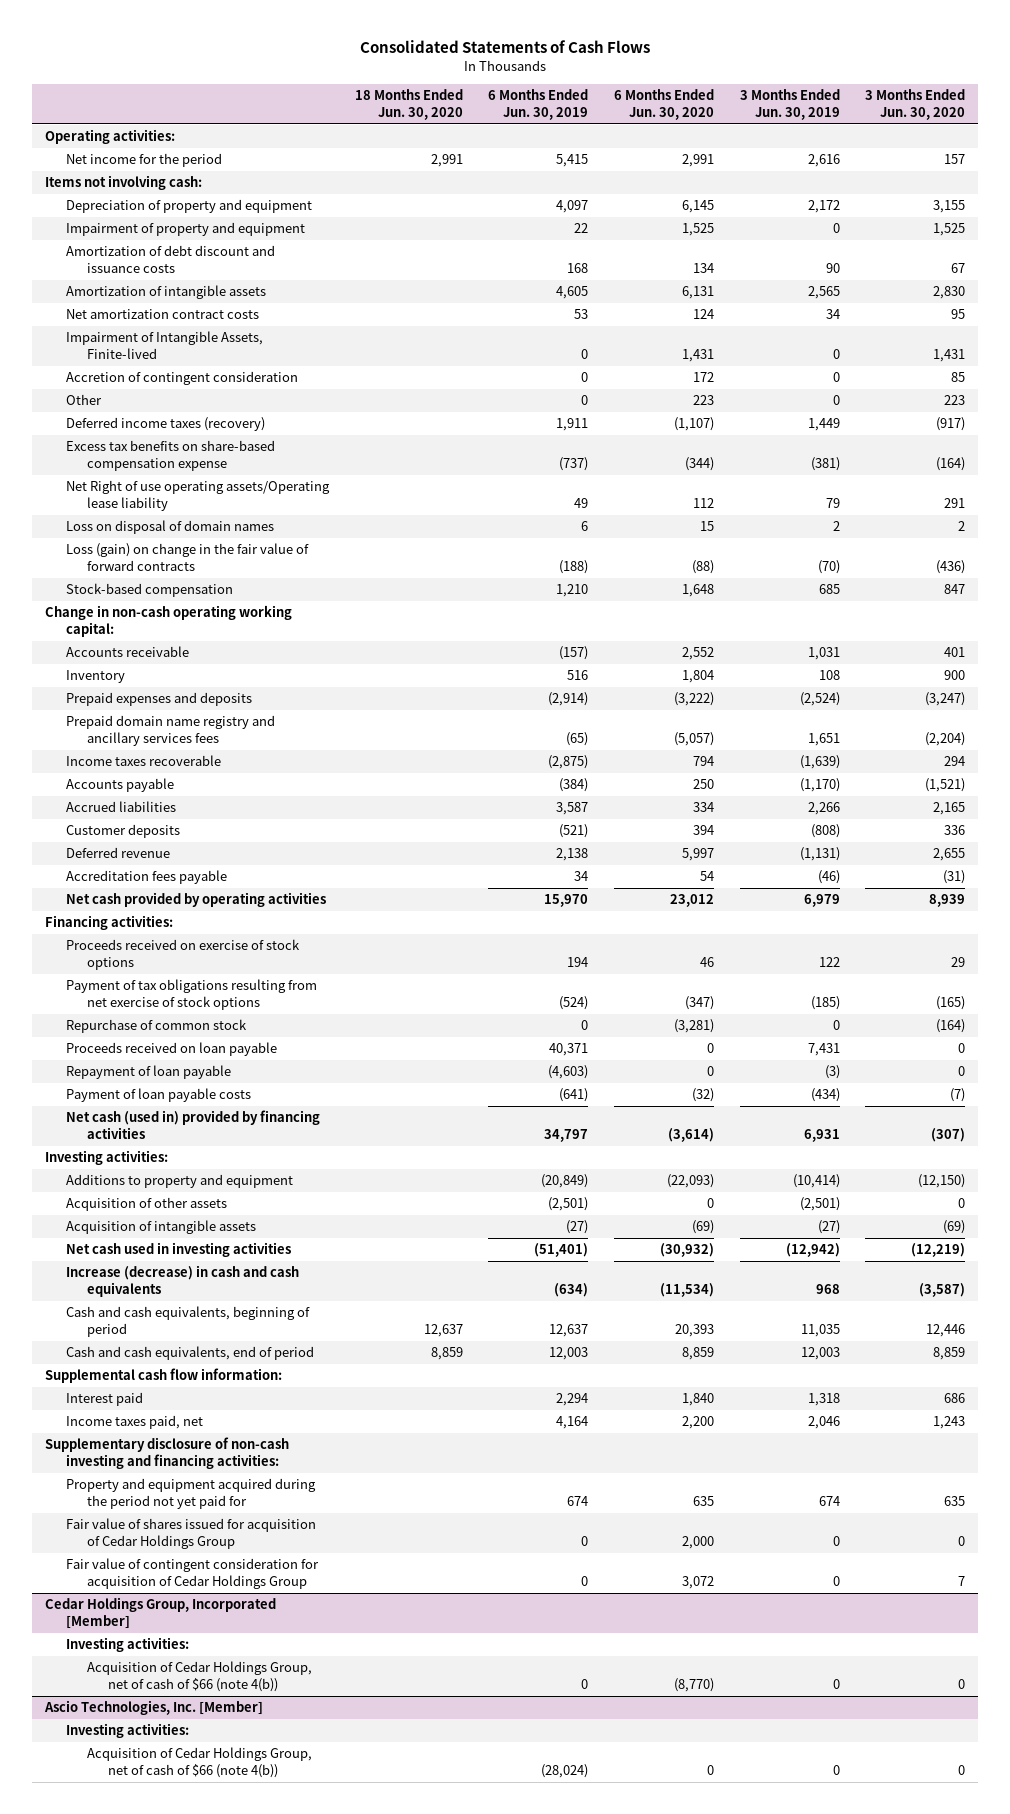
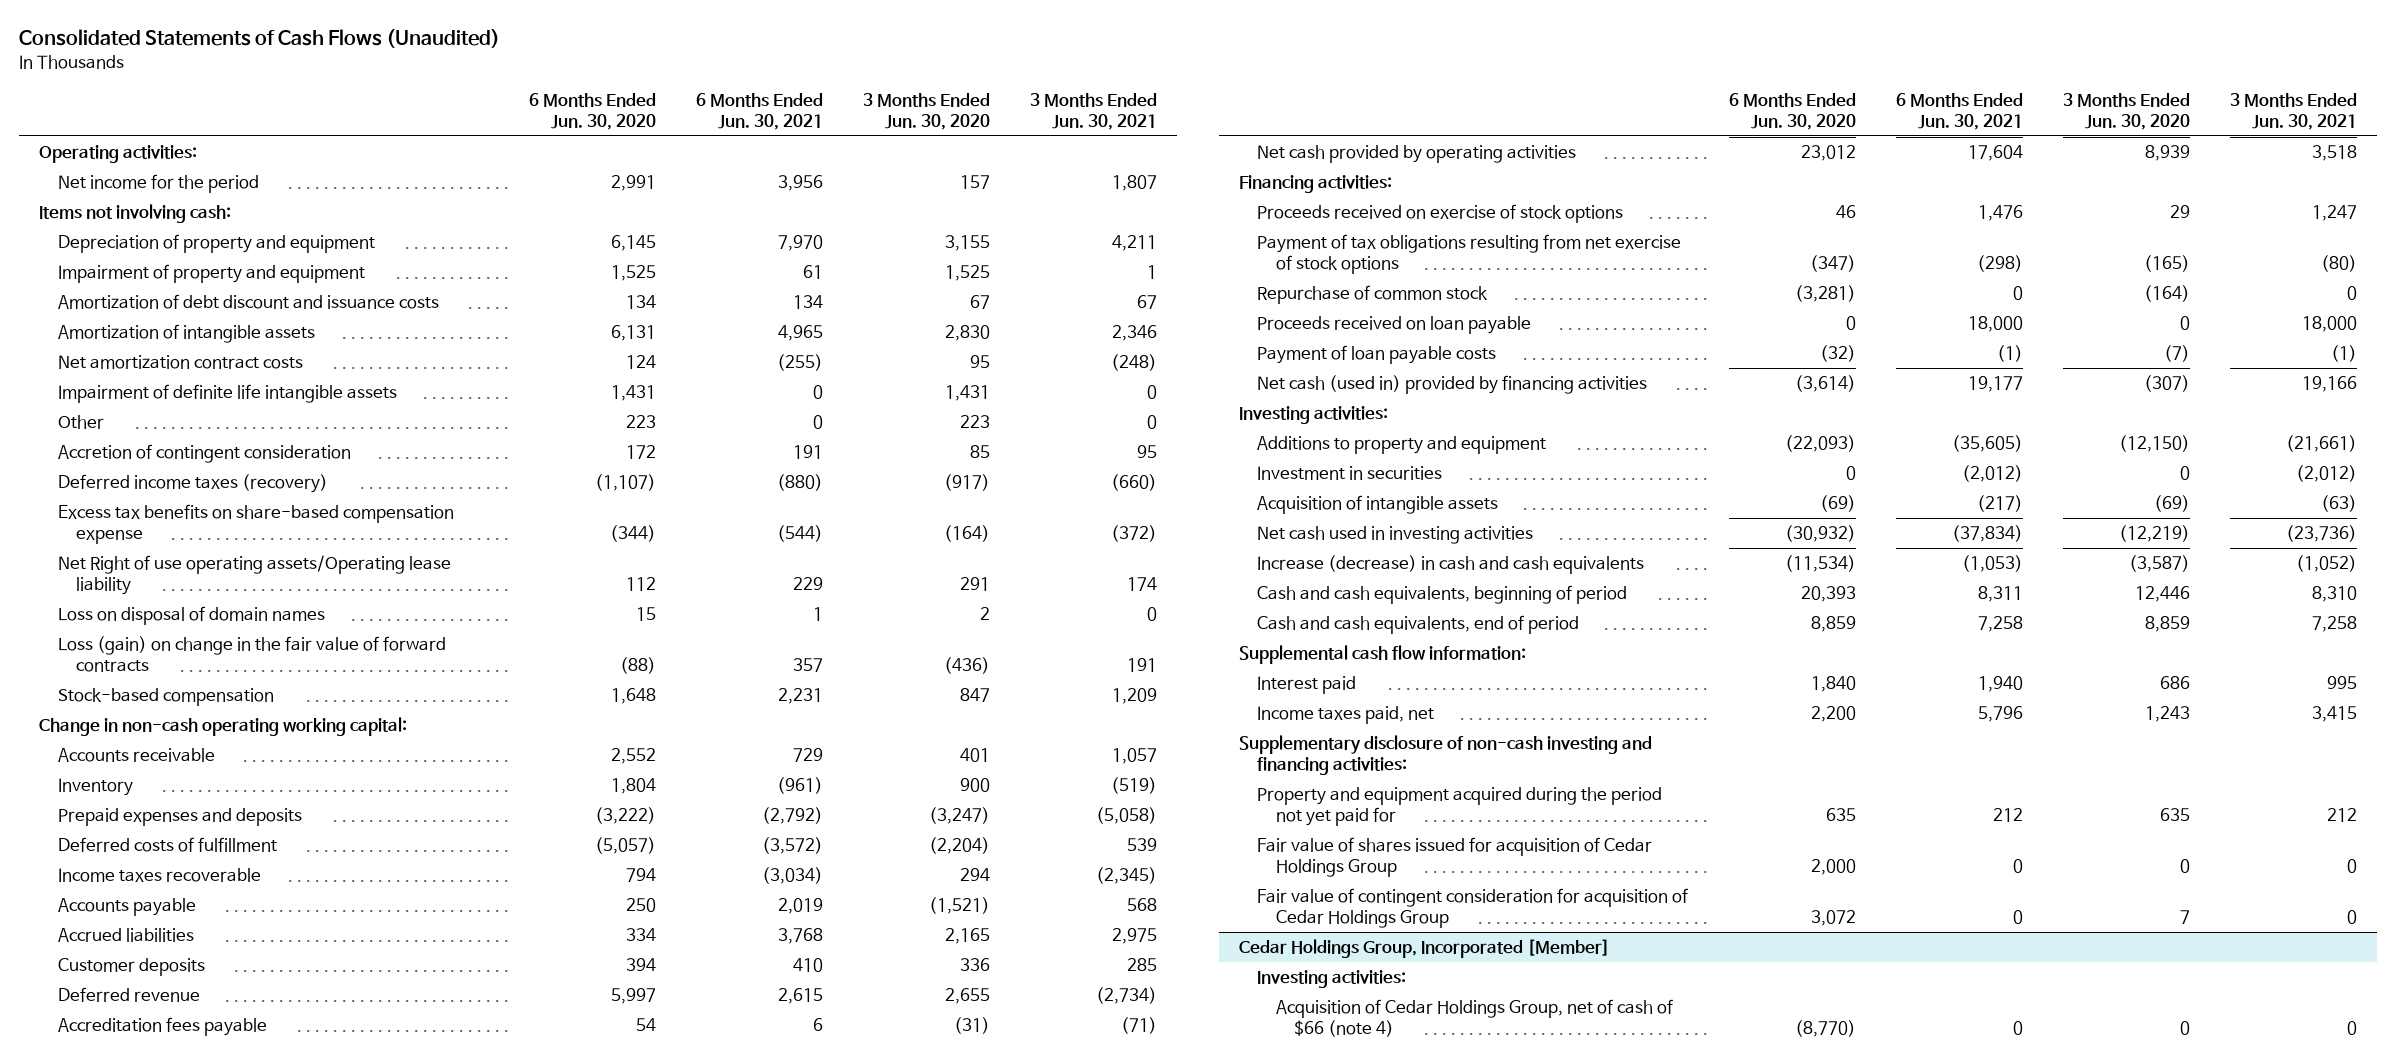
[360,39,651,53] Consolidated Statements of Cash Flows -> [19,29,501,49] Consolidated Statements of Cash Flows (Unaudited)
[354,89,463,120] 18 Months Ended Jun. 30, 2020 -> none
[488,89,589,120] 6 Months Ended Jun. 30, 2019 -> none
[739,89,840,120] 3 Months Ended Jun. 30, 2019 -> none
none -> [695,92,823,130] 6 Months Ended Jun. 30, 2021
none -> [1030,92,1158,130] 3 Months Ended Jun. 30, 2021
[65,331,263,360] Impairment of Intangible Assets, Finite-lived -> [57,384,397,404] Impairment of definite life intangible assets
[65,371,298,386] Accretion of contingent consideration -> [57,444,351,464] Accretion of contingent consideration
[65,715,275,747] Prepaid domain name registry and ancillary services fees -> [57,837,277,853] Deferred costs of fulfillment
[65,1065,231,1080] Repayment of loan payable -> none
[65,1197,227,1212] Acquisition of other assets -> none
none -> [1257,466,1443,481] Investment in securities
[44,1700,264,1716] Ascio Technologies, Inc. [Member] -> none
[65,1723,189,1739] Investing activities: -> none
[86,1747,312,1779] Acquisition of Cedar Holdings Group, net of cash of $66 (note 4(b)) -> none
[86,1661,312,1693] Acquisition of Cedar Holdings Group, net of cash of $66 (note 4(b)) -> [1275,999,1673,1038] Acquisition of Cedar Holdings Group, net of cash of $66 (note 4)

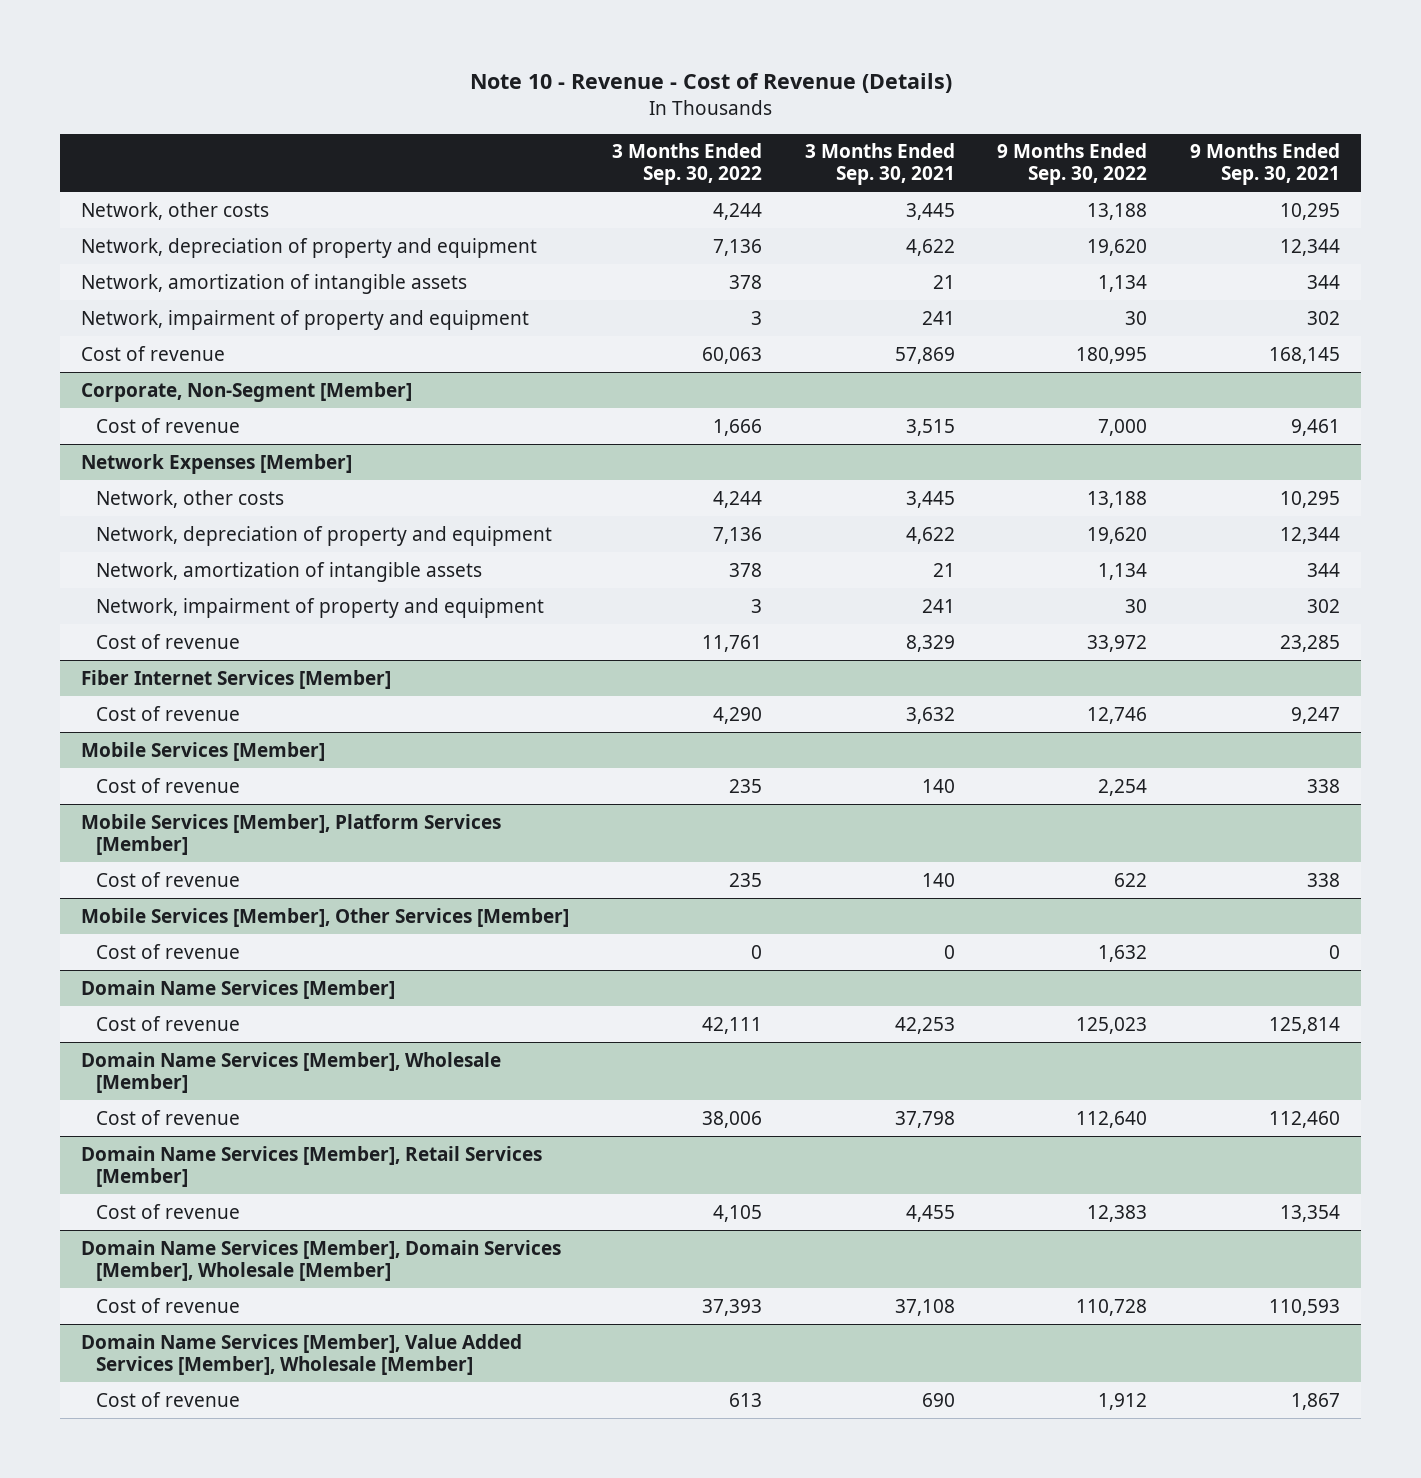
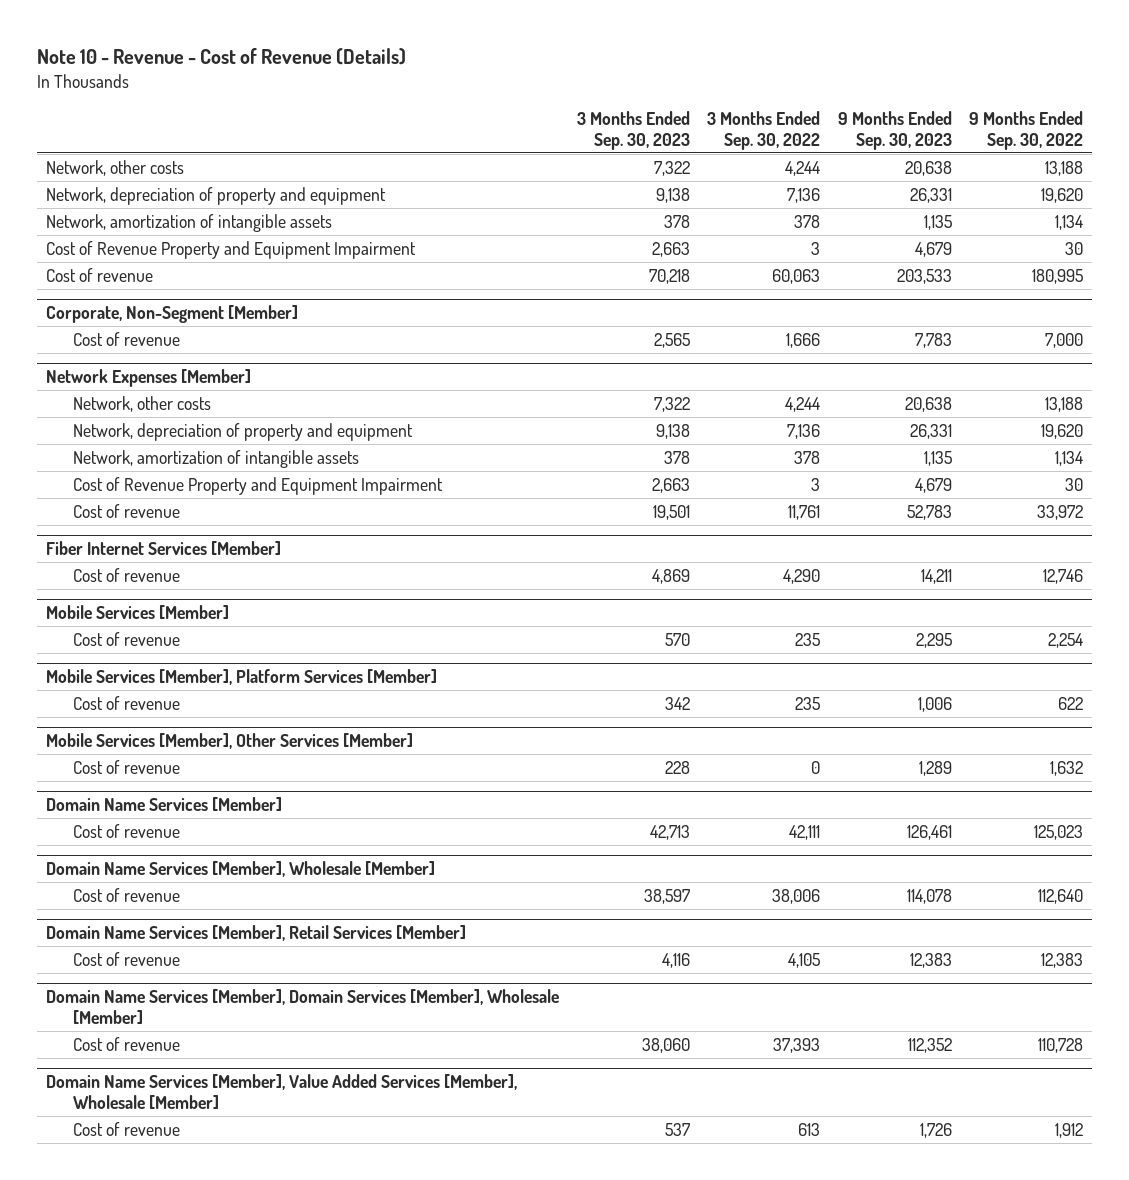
[804,143,955,186] 3 Months Ended Sep. 30, 2021 -> none
[1189,143,1340,186] 9 Months Ended Sep. 30, 2021 -> none
none -> [576,110,690,150] 3 Months Ended Sep. 30, 2023
none -> [837,110,952,150] 9 Months Ended Sep. 30, 2023
[81,309,530,330] Network, impairment of property and equipment -> [45,240,416,259] Cost of Revenue Property and Equipment Impairment
[95,597,544,618] Network, impairment of property and equipment -> [72,476,443,495] Cost of Revenue Property and Equipment Impairment

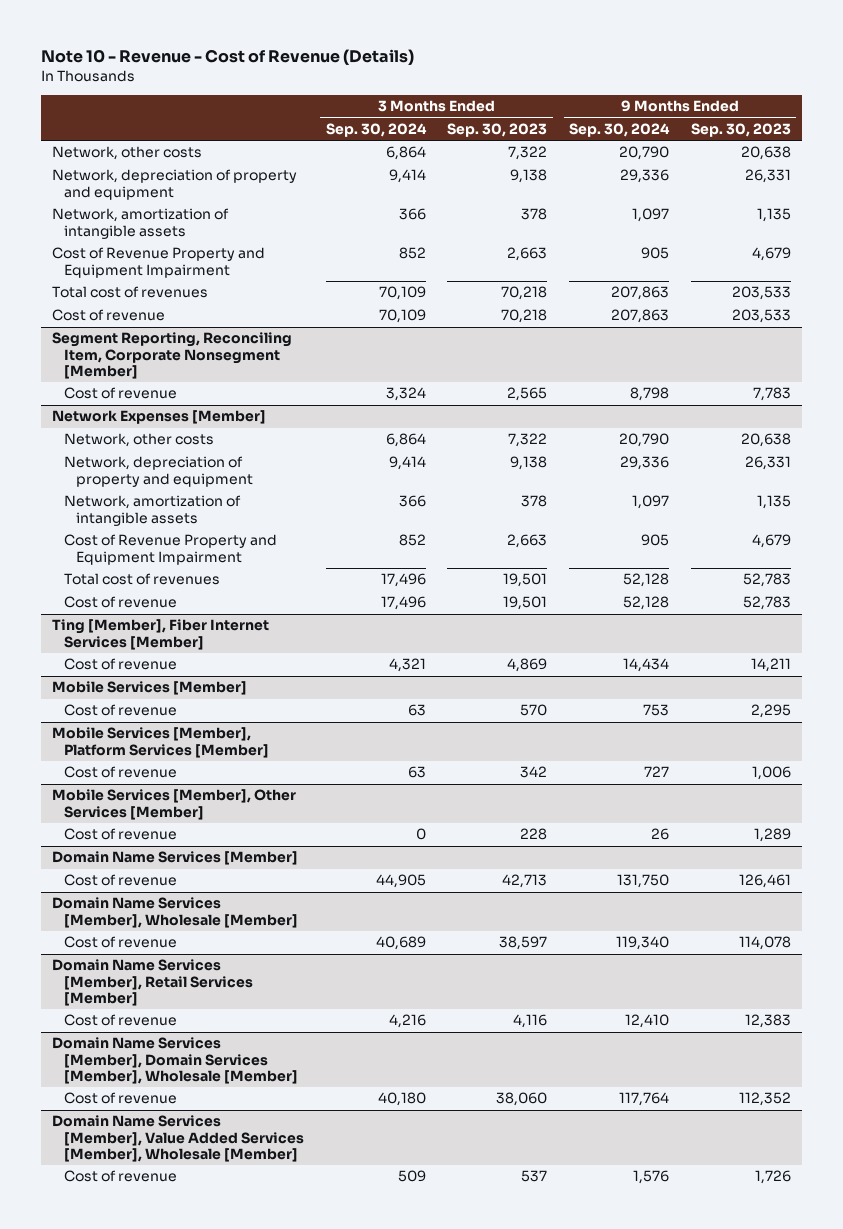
[707,110,821,150] 3 Months Ended Sep. 30, 2022 -> none
[969,110,1084,150] 9 Months Ended Sep. 30, 2022 -> none
none -> [325,123,427,138] Sep. 30, 2024
none -> [569,123,671,138] Sep. 30, 2024
none -> [51,286,208,299] Total cost of revenues
[45,305,298,324] Corporate, Non-Segment [Member] -> [51,332,292,379] Segment Reporting, Reconciling Item, Corporate Nonsegment [Member]
none -> [64,573,221,586] Total cost of revenues
[45,541,281,556] Fiber Internet Services [Member] -> [51,619,269,650] Ting [Member], Fiber Internet Services [Member]

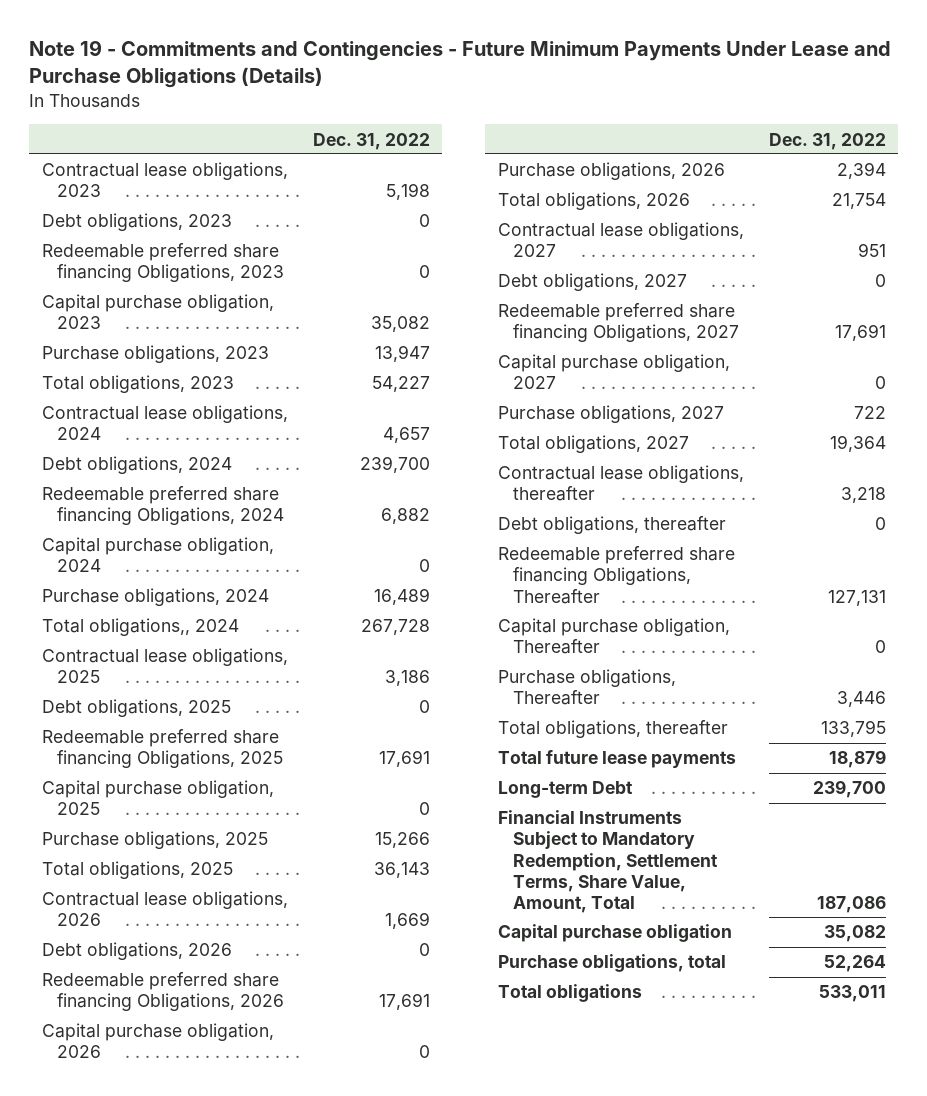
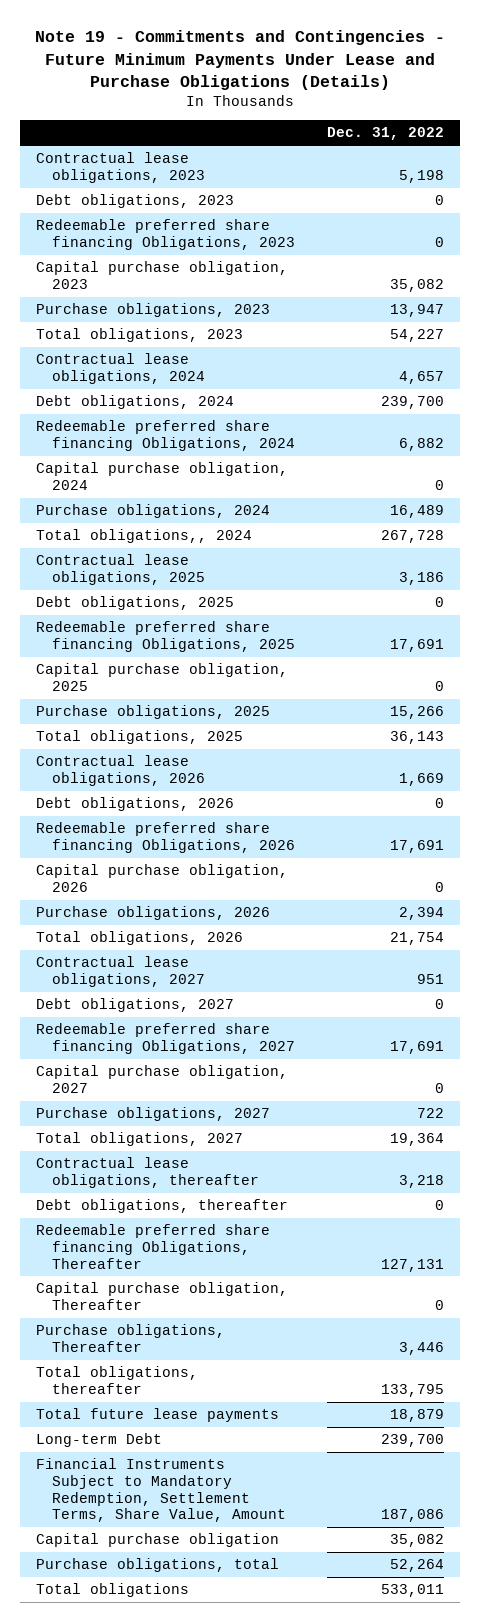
[497,810,718,914] Financial Instruments Subject to Mandatory Redemption, Settlement Terms, Share Value, Amount, Total -> [36,1458,287,1523] Financial Instruments Subject to Mandatory Redemption, Settlement Terms, Share Value, Amount

